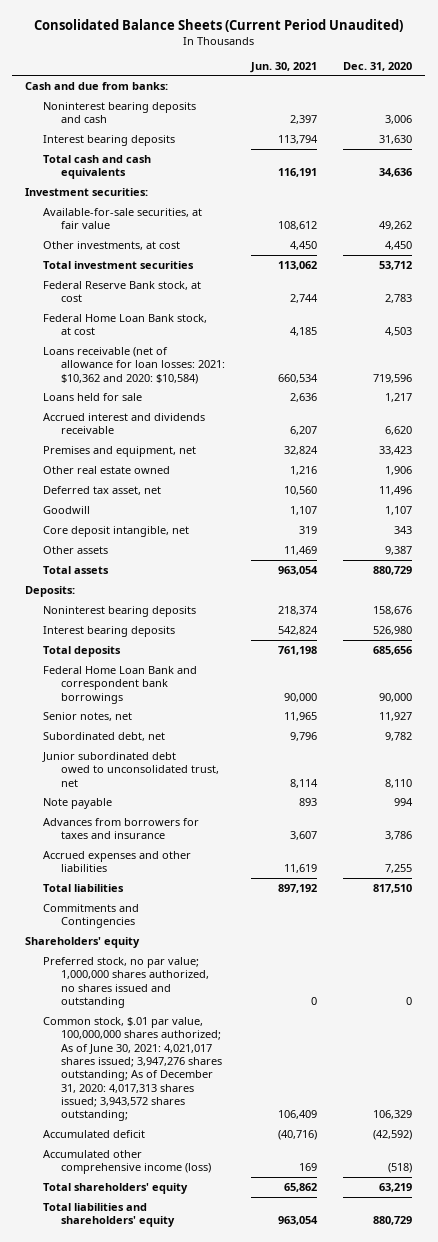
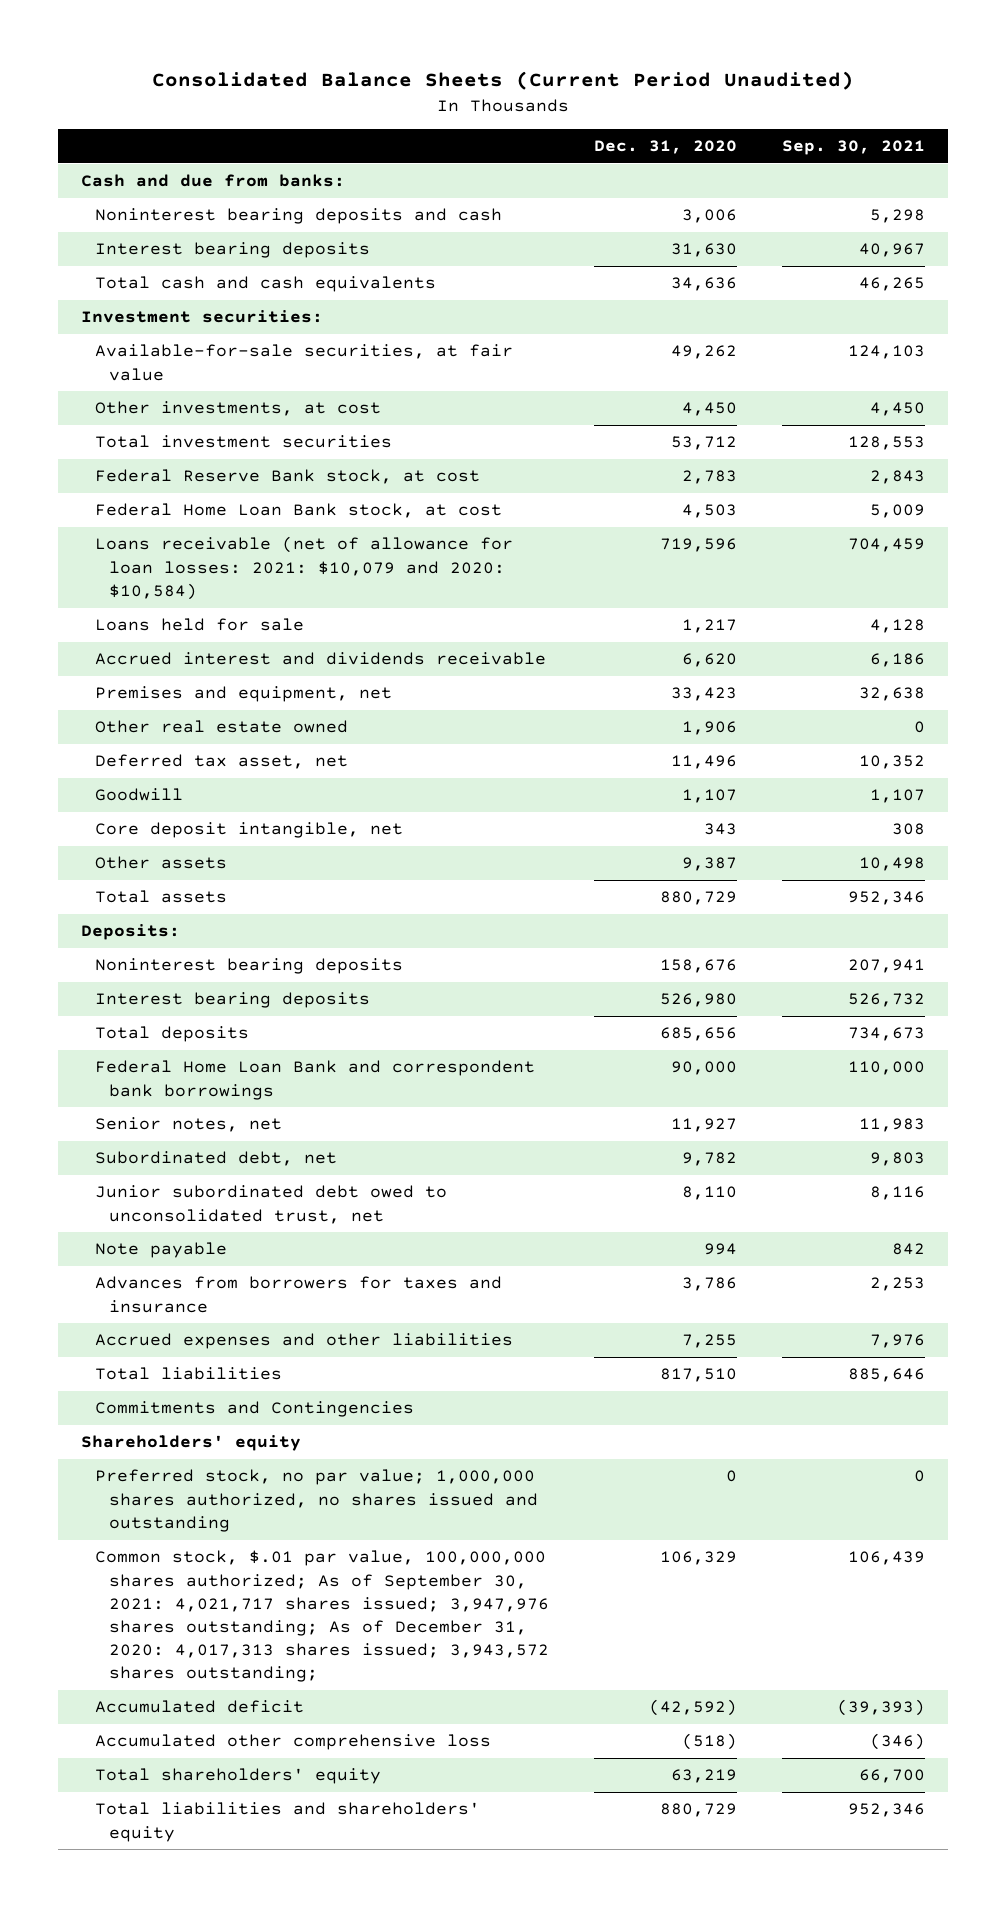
[250,61,318,73] Jun. 30, 2021 -> none
none -> [782,140,926,156] Sep. 30, 2021
[43,346,226,384] Loans receivable (net of allowance for loan losses: 2021: $10,362 and 2020: $10,584) -> [95,536,514,600] Loans receivable (net of allowance for loan losses: 2021: $10,079 and 2020: $10,584)
[43,1016,223,1122] Common stock, $.01 par value, 100,000,000 shares authorized; As of June 30, 2021: 4,021,017 shares issued; 3,947,276 shares outstanding; As of December 31, 2020: 4,017,313 shares issued; 3,943,572 shares outstanding; -> [95,1550,550,1683] Common stock, $.01 par value, 100,000,000 shares authorized; As of September 30, 2021: 4,021,717 shares issued; 3,947,976 shares outstanding; As of December 31, 2020: 4,017,313 shares issued; 3,943,572 shares outstanding;
[43,1149,212,1175] Accumulated other comprehensive income (loss) -> [95,1734,492,1751] Accumulated other comprehensive loss

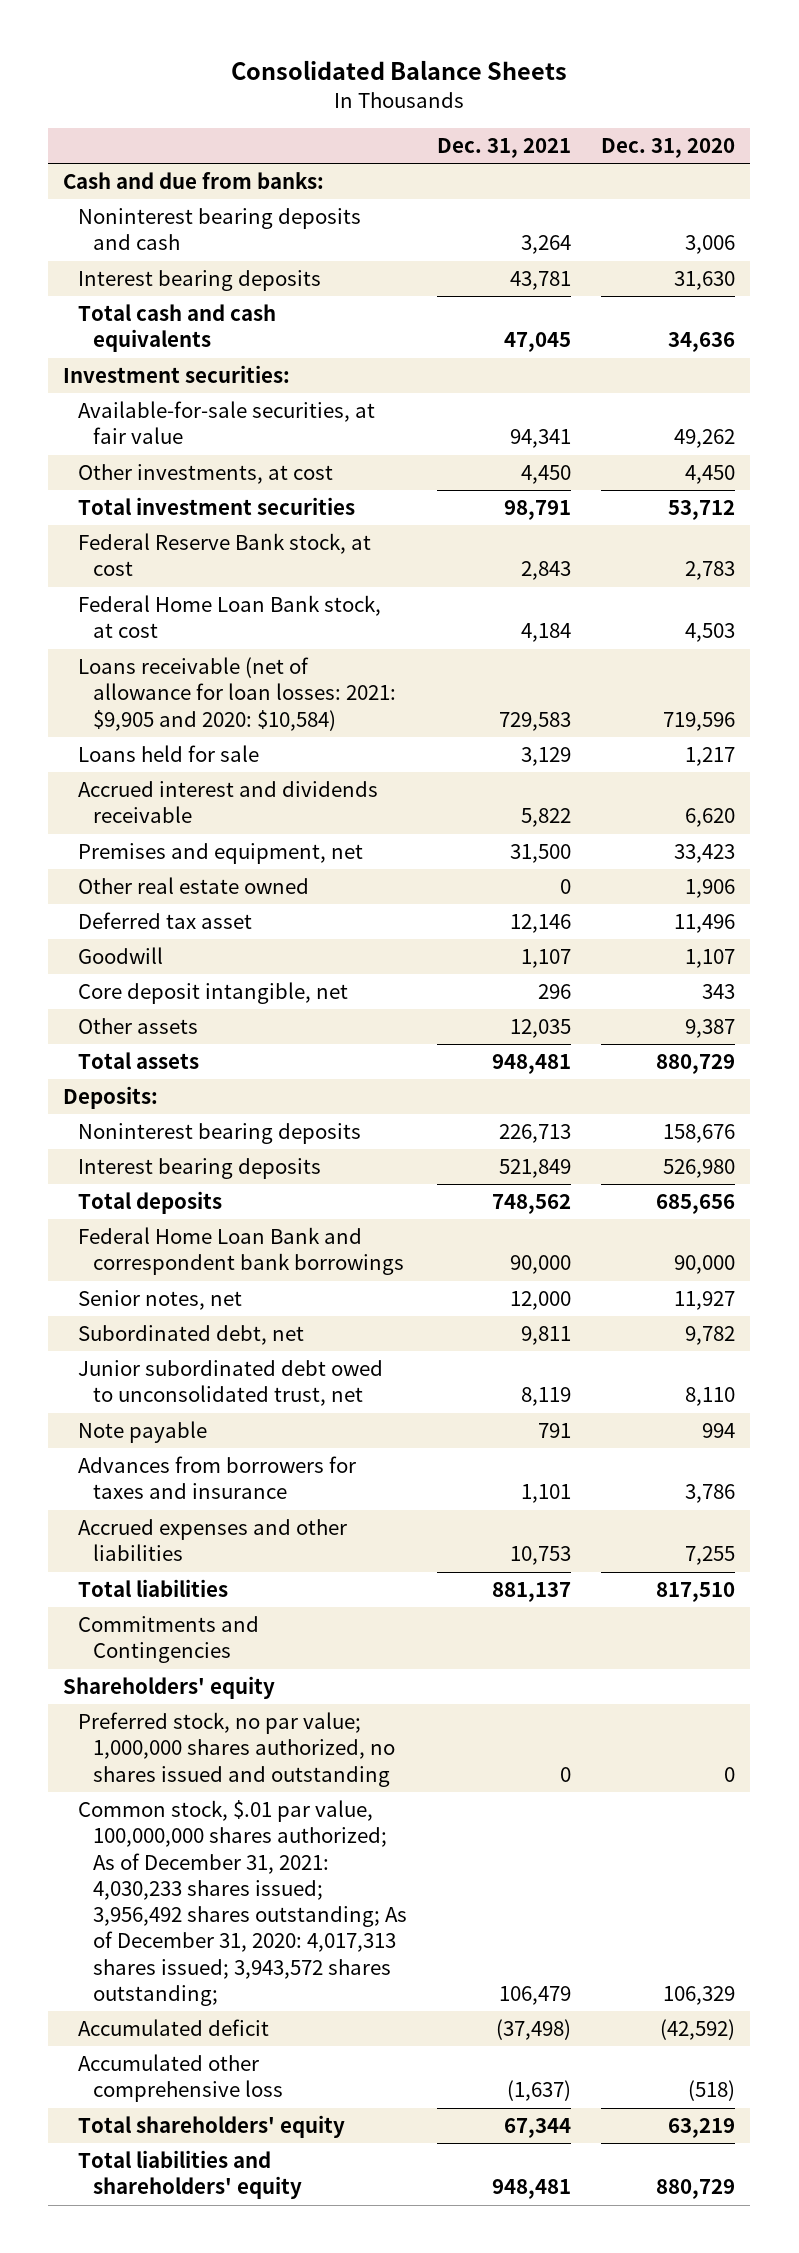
[152,71,855,91] Consolidated Balance Sheets (Current Period Unaudited) -> [231,60,568,81] Consolidated Balance Sheets
[782,140,926,156] Sep. 30, 2021 -> none
none -> [437,138,572,159] Dec. 31, 2021
[95,536,514,600] Loans receivable (net of allowance for loan losses: 2021: $10,079 and 2020: $10,584) -> [78,657,397,731] Loans receivable (net of allowance for loan losses: 2021: $9,905 and 2020: $10,584)
[95,754,349,770] Deferred tax asset, net -> [78,912,253,930] Deferred tax asset
[95,1550,550,1683] Common stock, $.01 par value, 100,000,000 shares authorized; As of September 30, 2021: 4,021,717 shares issued; 3,947,976 shares outstanding; As of December 31, 2020: 4,017,313 shares issued; 3,943,572 shares outstanding; -> [78,1800,408,2006] Common stock, $.01 par value, 100,000,000 shares authorized; As of December 31, 2021: 4,030,233 shares issued; 3,956,492 shares outstanding; As of December 31, 2020: 4,017,313 shares issued; 3,943,572 shares outstanding;

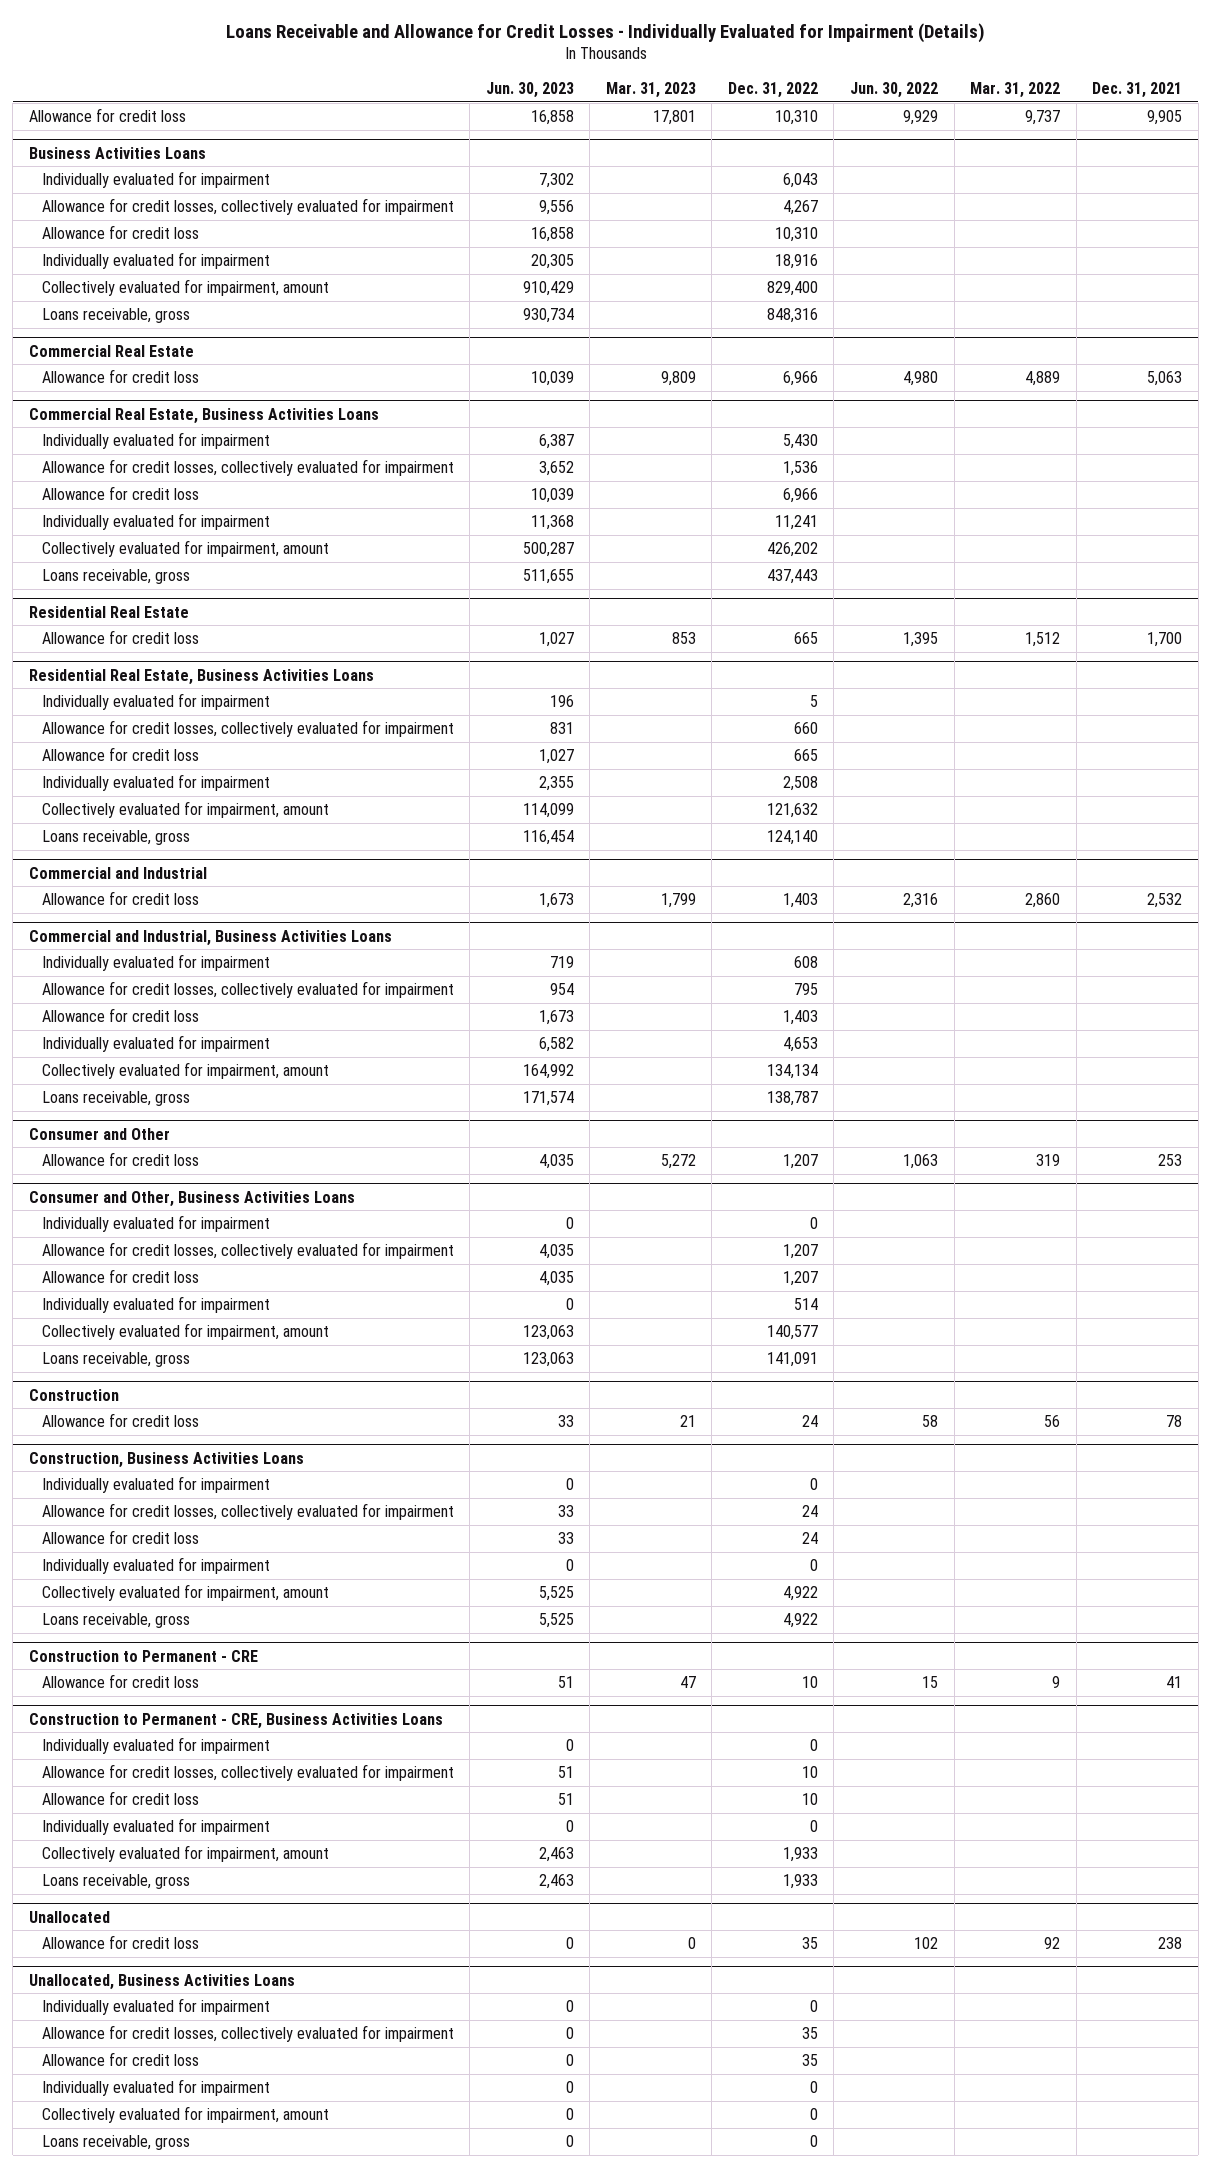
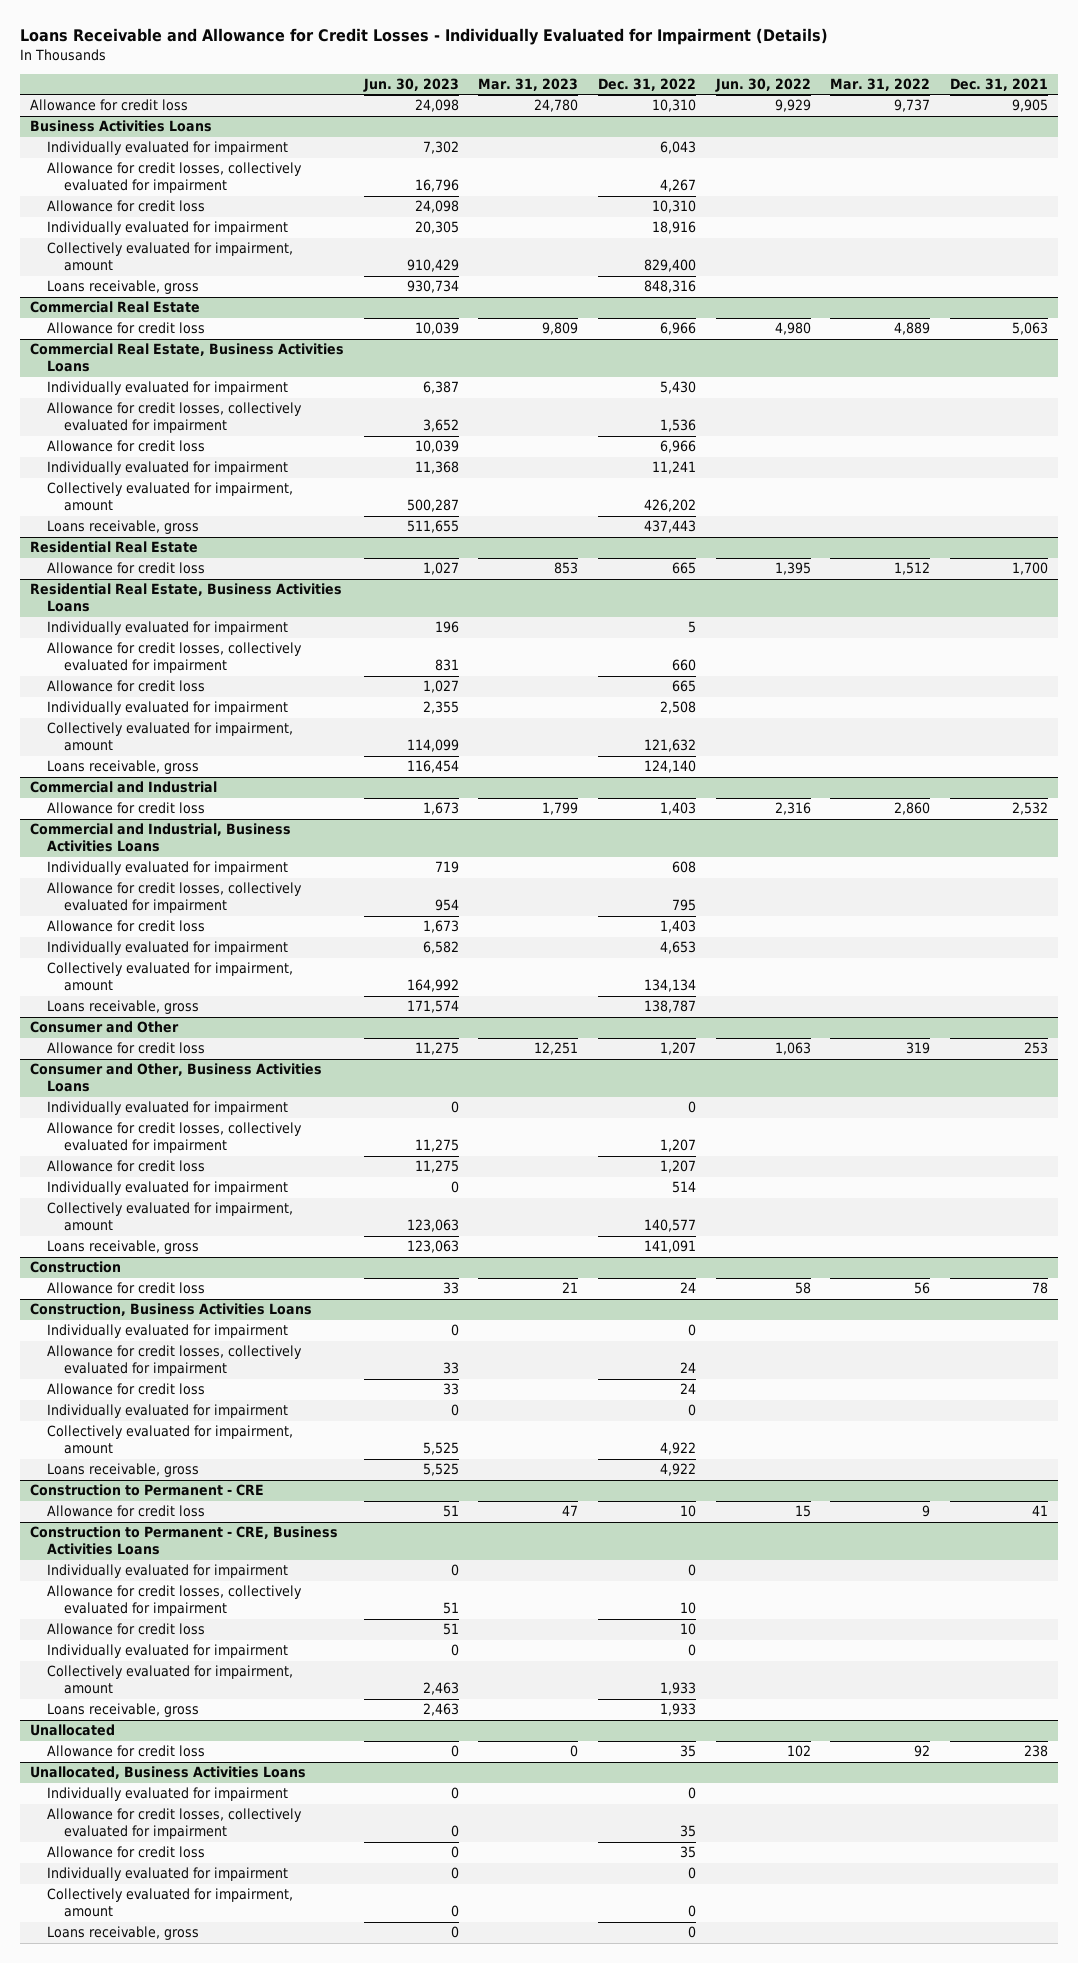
[530,110,574,126] 16,858 -> [414,99,459,113] 24,098
[652,110,696,126] 17,801 -> [534,99,579,113] 24,780
[538,200,574,216] 9,556 -> [414,179,459,193] 16,796
[530,227,574,243] 16,858 -> [414,200,459,214] 24,098
[538,1154,574,1170] 4,035 -> [414,1042,459,1056] 11,275
[660,1154,696,1170] 5,272 -> [534,1042,579,1056] 12,251
[538,1244,574,1260] 4,035 -> [414,1139,459,1153] 11,275
[538,1271,574,1287] 4,035 -> [414,1160,459,1174] 11,275

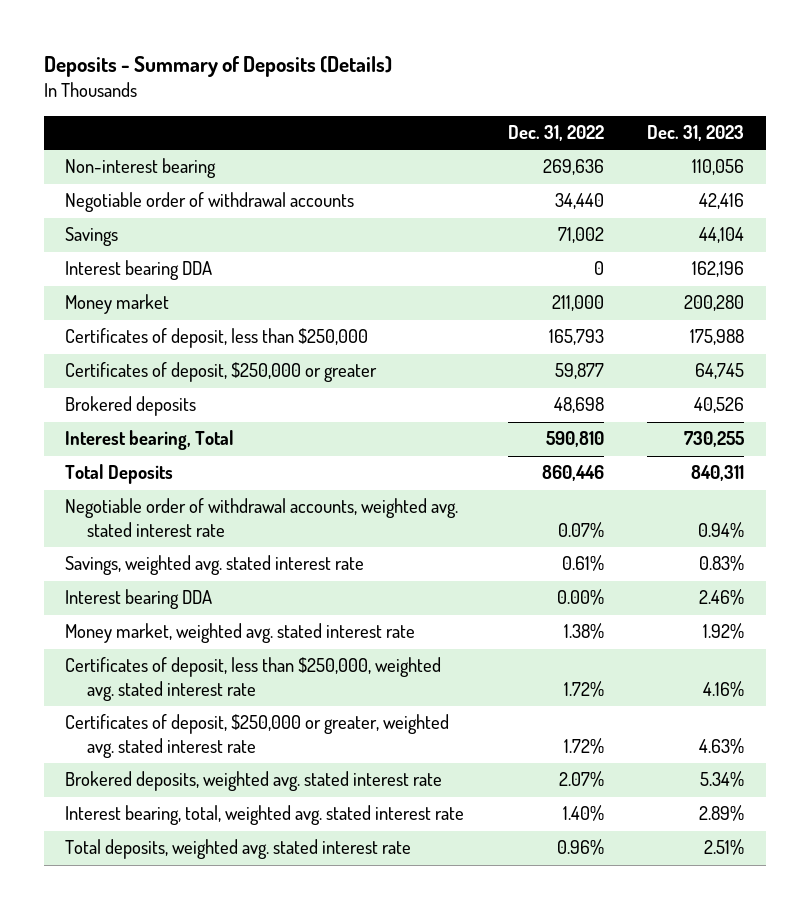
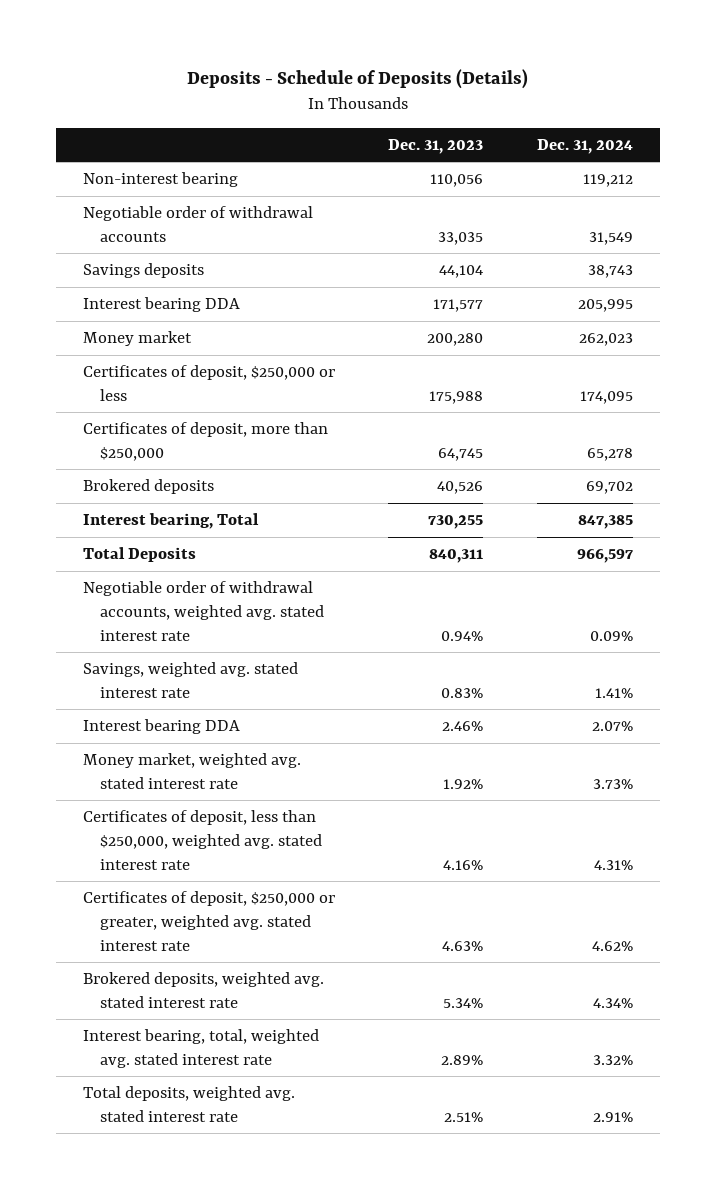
[43,56,392,78] Deposits - Summary of Deposits (Details) -> [186,69,528,90] Deposits - Schedule of Deposits (Details)
[507,124,604,141] Dec. 31, 2022 -> none
none -> [536,138,633,154] Dec. 31, 2024
[699,193,745,210] 42,416 -> [438,231,484,245] 33,035
[65,227,119,247] Savings -> [82,263,204,279] Savings deposits
[692,261,745,278] 162,196 -> [433,299,484,313] 171,577
[65,328,369,349] Certificates of deposit, less than $250,000 -> [82,365,335,401] Certificates of deposit, $250,000 or less
[65,362,378,383] Certificates of deposit, $250,000 or greater -> [82,422,328,461] Certificates of deposit, more than $250,000

